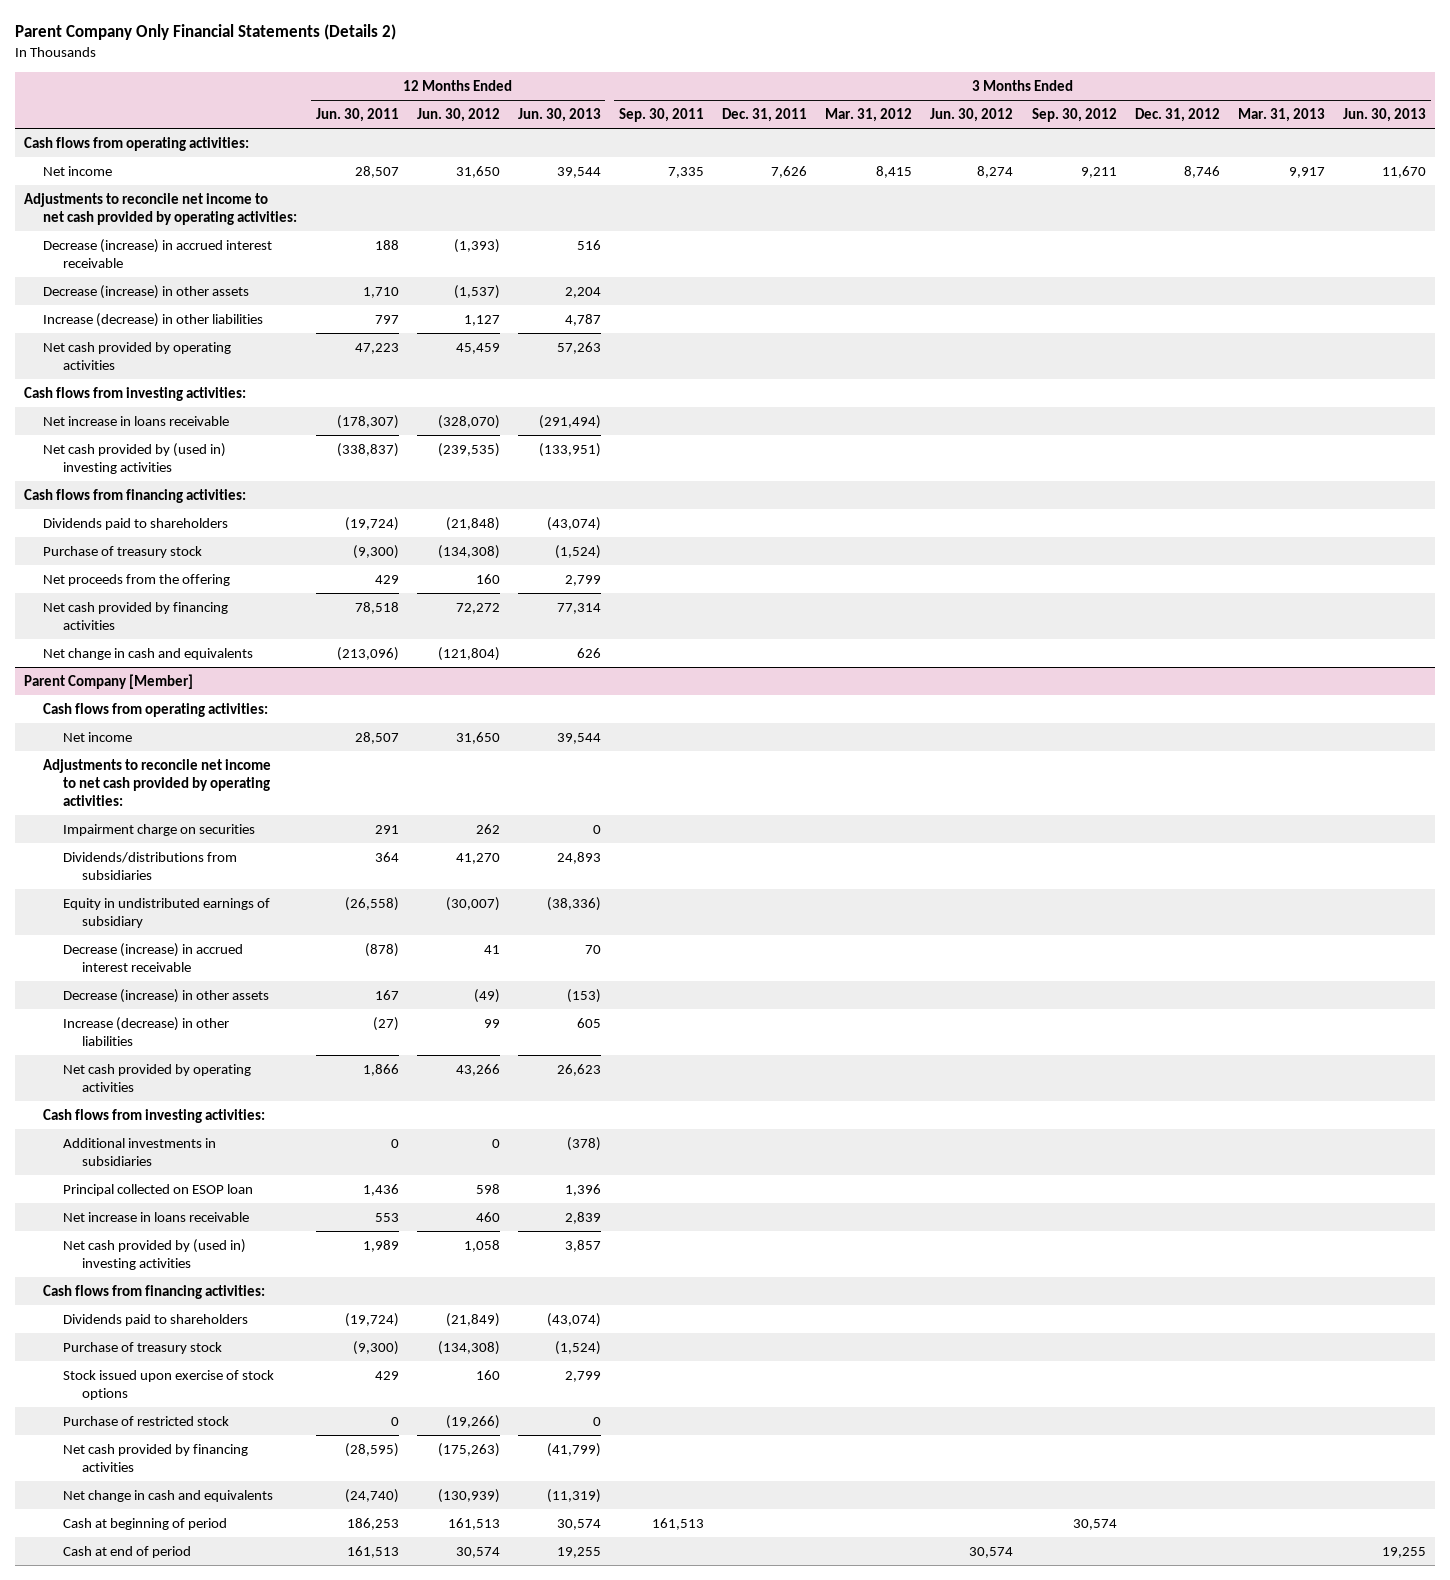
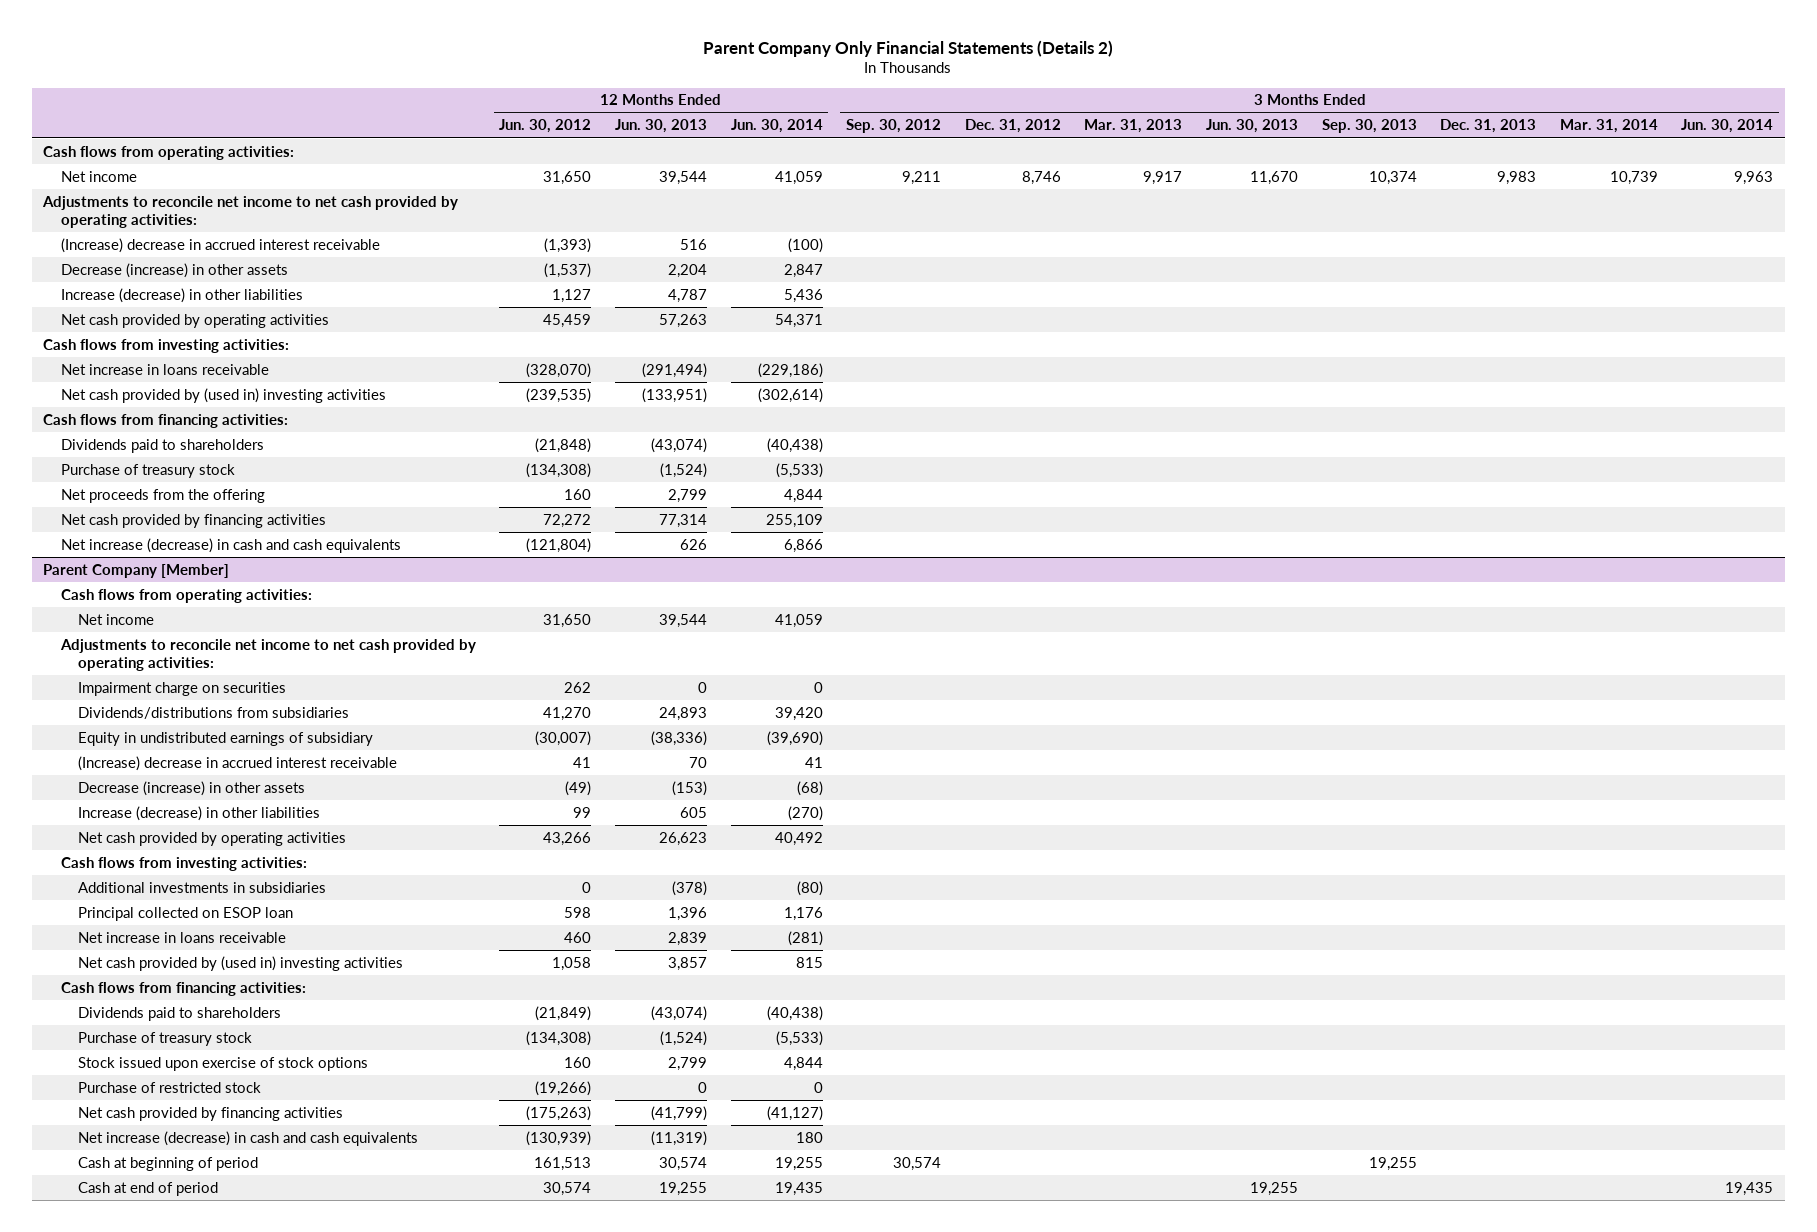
[315,108,399,123] Jun. 30, 2011 -> none
[619,108,705,123] Sep. 30, 2011 -> none
[722,108,808,123] Dec. 31, 2011 -> none
[825,108,913,123] Mar. 31, 2012 -> none
[930,108,1014,123] Jun. 30, 2012 -> none
none -> [730,119,823,134] Jun. 30, 2014
none -> [1321,119,1417,134] Sep. 30, 2013
none -> [1440,119,1537,134] Dec. 31, 2013
none -> [1559,119,1658,134] Mar. 31, 2014
none -> [1681,119,1774,134] Jun. 30, 2014
[43,238,273,268] Decrease (increase) in accrued interest receivable -> [60,237,380,253] (Increase) decrease in accrued interest receivable
[43,647,254,660] Net change in cash and equivalents -> [60,537,401,553] Net increase (decrease) in cash and cash equivalents
[62,942,243,972] Decrease (increase) in accrued interest receivable -> [78,755,398,771] (Increase) decrease in accrued interest receivable
[62,1489,273,1502] Net change in cash and equivalents -> [78,1130,419,1146] Net increase (decrease) in cash and cash equivalents

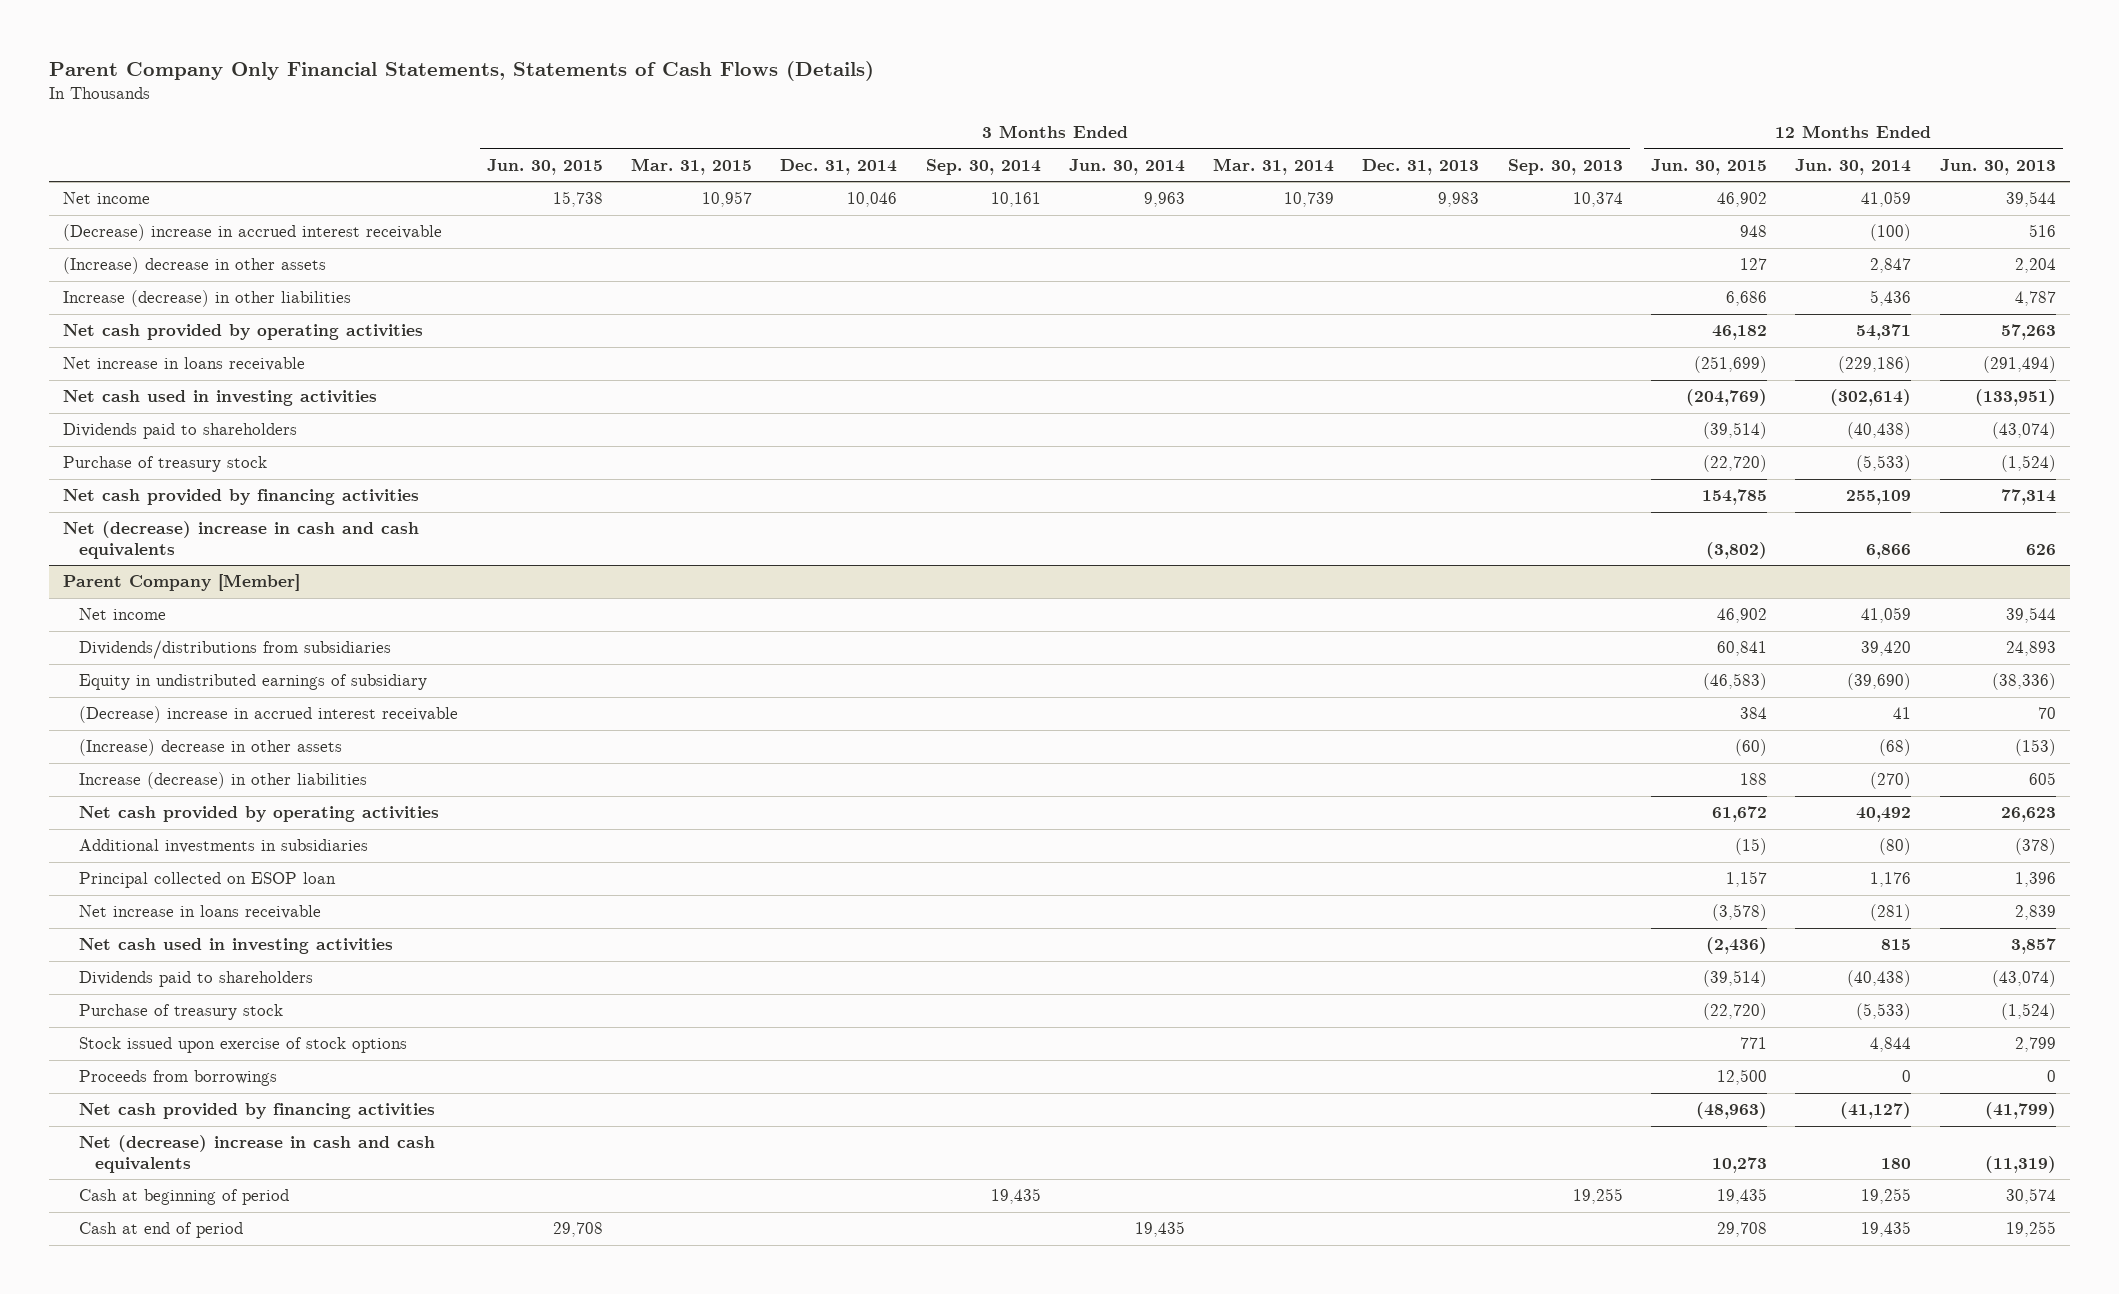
[703,39,1114,57] Parent Company Only Financial Statements (Details 2) -> [49,60,875,81] Parent Company Only Financial Statements, Statements of Cash Flows (Details)
[499,119,592,134] Jun. 30, 2012 -> none
[846,119,942,134] Sep. 30, 2012 -> none
[964,119,1061,134] Dec. 31, 2012 -> none
[1084,119,1183,134] Mar. 31, 2013 -> none
[1205,119,1298,134] Jun. 30, 2013 -> none
none -> [486,158,603,175] Jun. 30, 2015
none -> [630,157,752,175] Mar. 31, 2015
none -> [780,158,898,175] Dec. 31, 2014
none -> [925,158,1041,175] Sep. 30, 2014
none -> [1651,158,1768,175] Jun. 30, 2015
[43,145,295,160] Cash flows from operating activities: -> none
[42,195,459,228] Adjustments to reconcile net income to net cash provided by operating activities: -> none
[60,237,380,253] (Increase) decrease in accrued interest receivable -> [63,224,443,242] (Decrease) increase in accrued interest receivable
[60,262,288,278] Decrease (increase) in other assets -> [63,257,327,275] (Increase) decrease in other assets
[43,338,290,353] Cash flows from investing activities: -> none
[43,413,289,428] Cash flows from financing activities: -> none
[60,387,386,403] Net cash provided by (used in) investing activities -> [63,390,378,407] Net cash used in investing activities
[60,488,265,503] Net proceeds from the offering -> none
[60,537,401,553] Net increase (decrease) in cash and cash equivalents -> [63,521,420,559] Net (decrease) increase in cash and cash equivalents
[60,588,312,603] Cash flows from operating activities: -> none
[59,638,476,671] Adjustments to reconcile net income to net cash provided by operating activities: -> none
[78,681,287,696] Impairment charge on securities -> none
[78,755,398,771] (Increase) decrease in accrued interest receivable -> [79,706,459,724] (Decrease) increase in accrued interest receivable
[78,780,306,796] Decrease (increase) in other assets -> [79,739,343,757] (Increase) decrease in other assets
[60,856,307,871] Cash flows from investing activities: -> none
[60,981,306,996] Cash flows from financing activities: -> none
[78,955,404,971] Net cash provided by (used in) investing activities -> [79,938,394,955] Net cash used in investing activities
[78,1081,262,1093] Purchase of restricted stock -> none
none -> [79,1070,278,1087] Proceeds from borrowings
[78,1130,419,1146] Net increase (decrease) in cash and cash equivalents -> [79,1135,436,1173] Net (decrease) increase in cash and cash equivalents

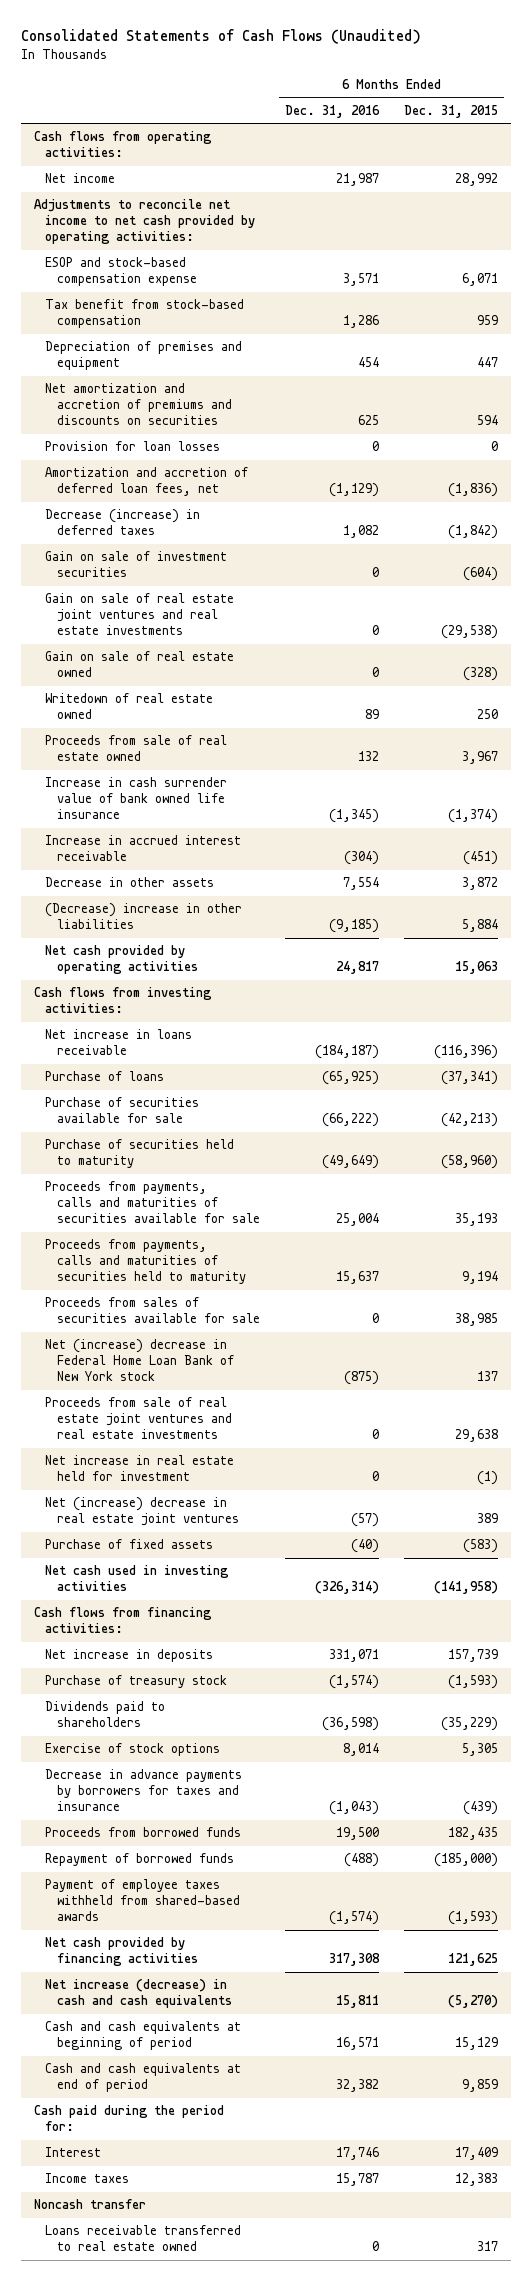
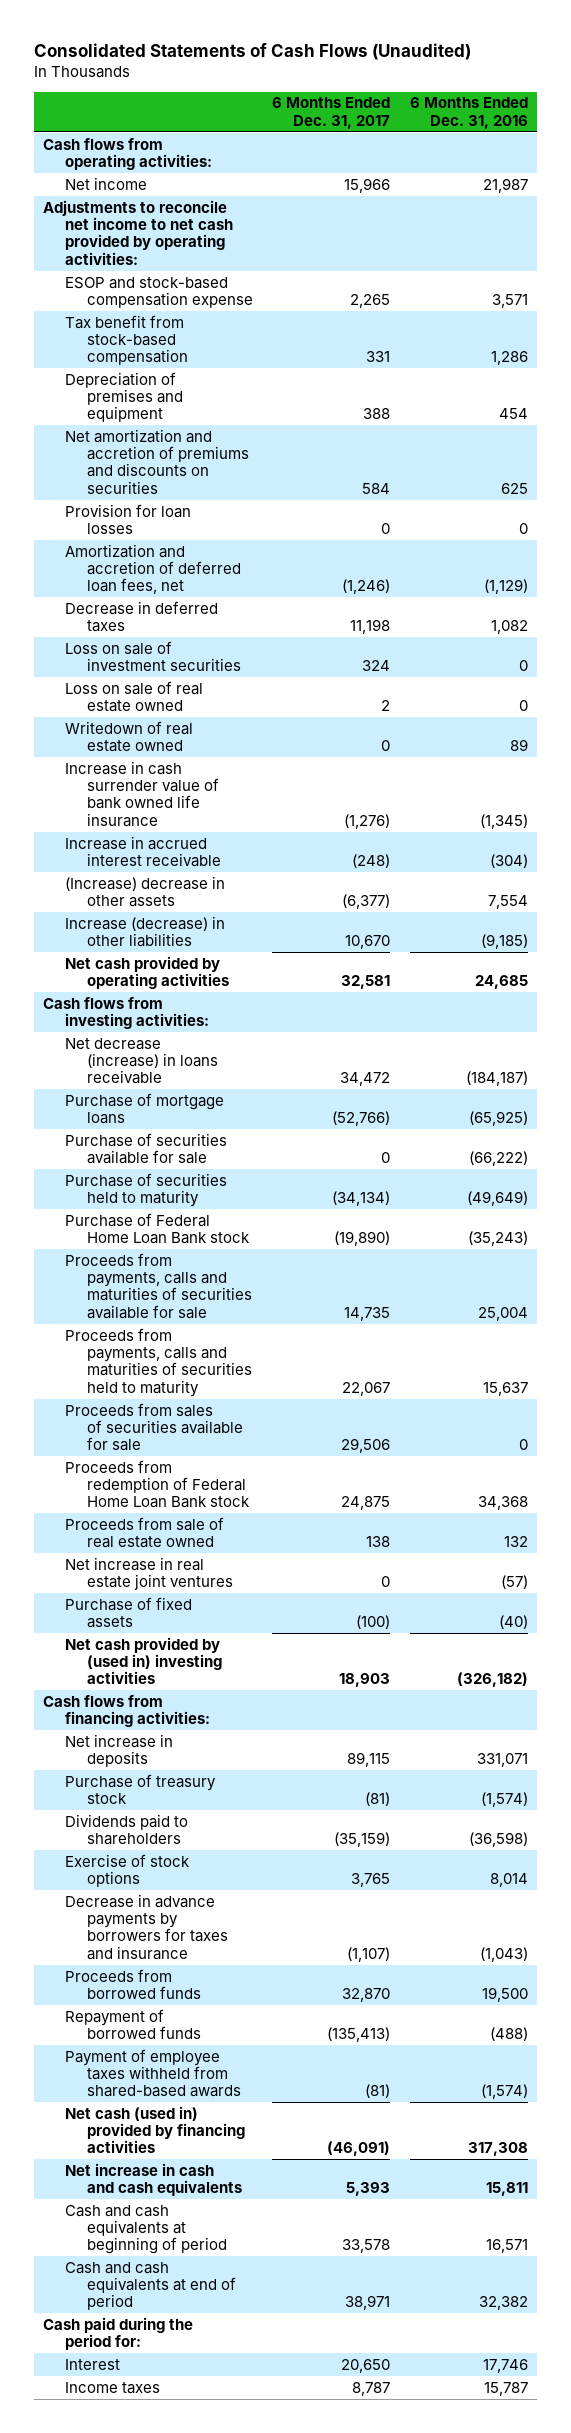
[404,105,499,119] Dec. 31, 2015 -> none
none -> [272,97,391,129] 6 Months Ended Dec. 31, 2017
[45,593,235,636] Gain on sale of real estate joint ventures and real estate investments -> none
[45,509,201,536] Decrease (increase) in deferred taxes -> [65,600,219,633] Decrease in deferred taxes
[45,551,228,578] Gain on sale of investment securities -> [65,640,242,672] Loss on sale of investment securities
[45,651,235,678] Gain on sale of real estate owned -> [65,680,204,713] Loss on sale of real estate owned
[45,877,215,888] Decrease in other assets -> [65,875,226,908] (Increase) decrease in other assets
[45,903,243,930] (Decrease) increase in other liabilities -> [65,915,226,948] Increase (decrease) in other liabilities
[335,961,379,975] 24,817 -> [474,975,528,990] 24,685
[45,1029,193,1056] Net increase in loans receivable -> [65,1037,219,1085] Net decrease (increase) in loans receivable
[45,1071,165,1082] Purchase of loans -> [65,1092,225,1125] Purchase of mortgage loans
none -> [65,1212,251,1245] Purchase of Federal Home Loan Bank stock
[45,1397,232,1440] Proceeds from sale of real estate joint ventures and real estate investments -> none
[45,1455,235,1482] Net increase in real estate held for investment -> none
[45,1339,234,1382] Net (increase) decrease in Federal Home Loan Bank of New York stock -> [65,1459,251,1509] Proceeds from redemption of Federal Home Loan Bank stock
[343,1371,379,1386] (875) -> [477,1496,528,1511] 34,368
[45,735,228,762] Proceeds from sale of real estate owned -> [65,1516,225,1549] Proceeds from sale of real estate owned
[45,1497,239,1527] Net (increase) decrease in real estate joint ventures -> [65,1556,234,1591] Net increase in real estate joint ventures
[45,1565,230,1592] Net cash used in investing activities -> [65,1636,223,1685] Net cash provided by (used in) investing activities
[314,1581,379,1595] (326,314) -> [456,1672,528,1688] (326,182)
[45,1937,198,1967] Net cash provided by financing activities -> [65,2105,246,2154] Net cash (used in) provided by financing activities
[45,1979,232,2009] Net increase (decrease) in cash and cash equivalents -> [65,2162,243,2197] Net increase in cash and cash equivalents
[33,2199,146,2210] Noncash transfer -> none
[45,2225,242,2252] Loans receivable transferred to real estate owned -> none

